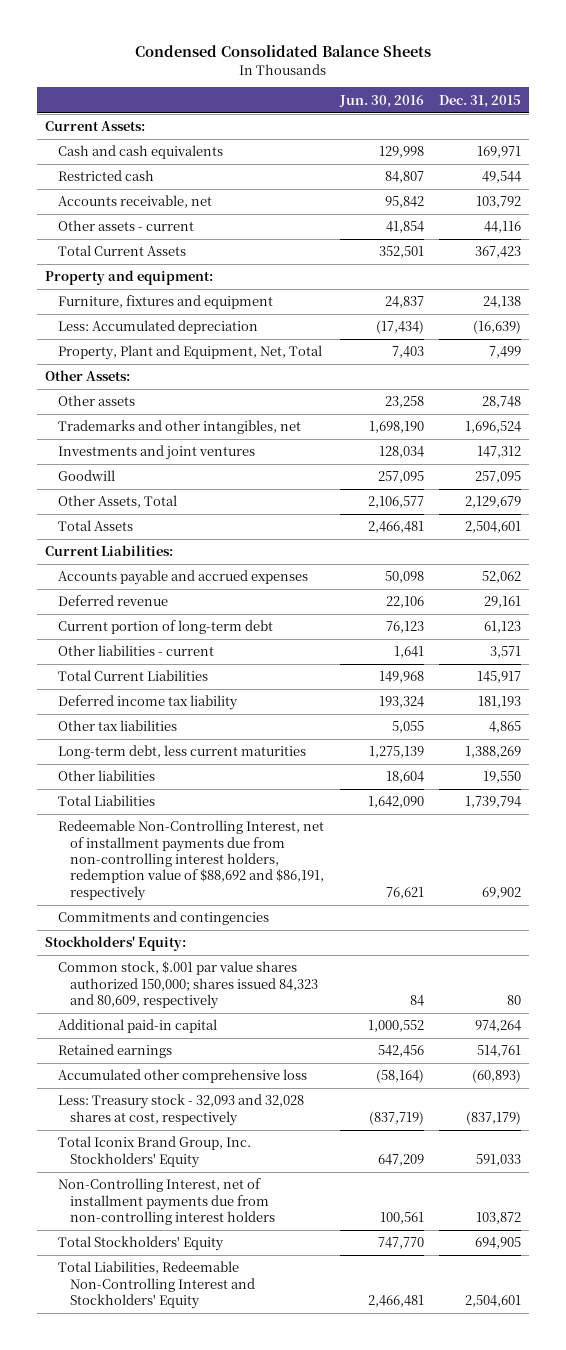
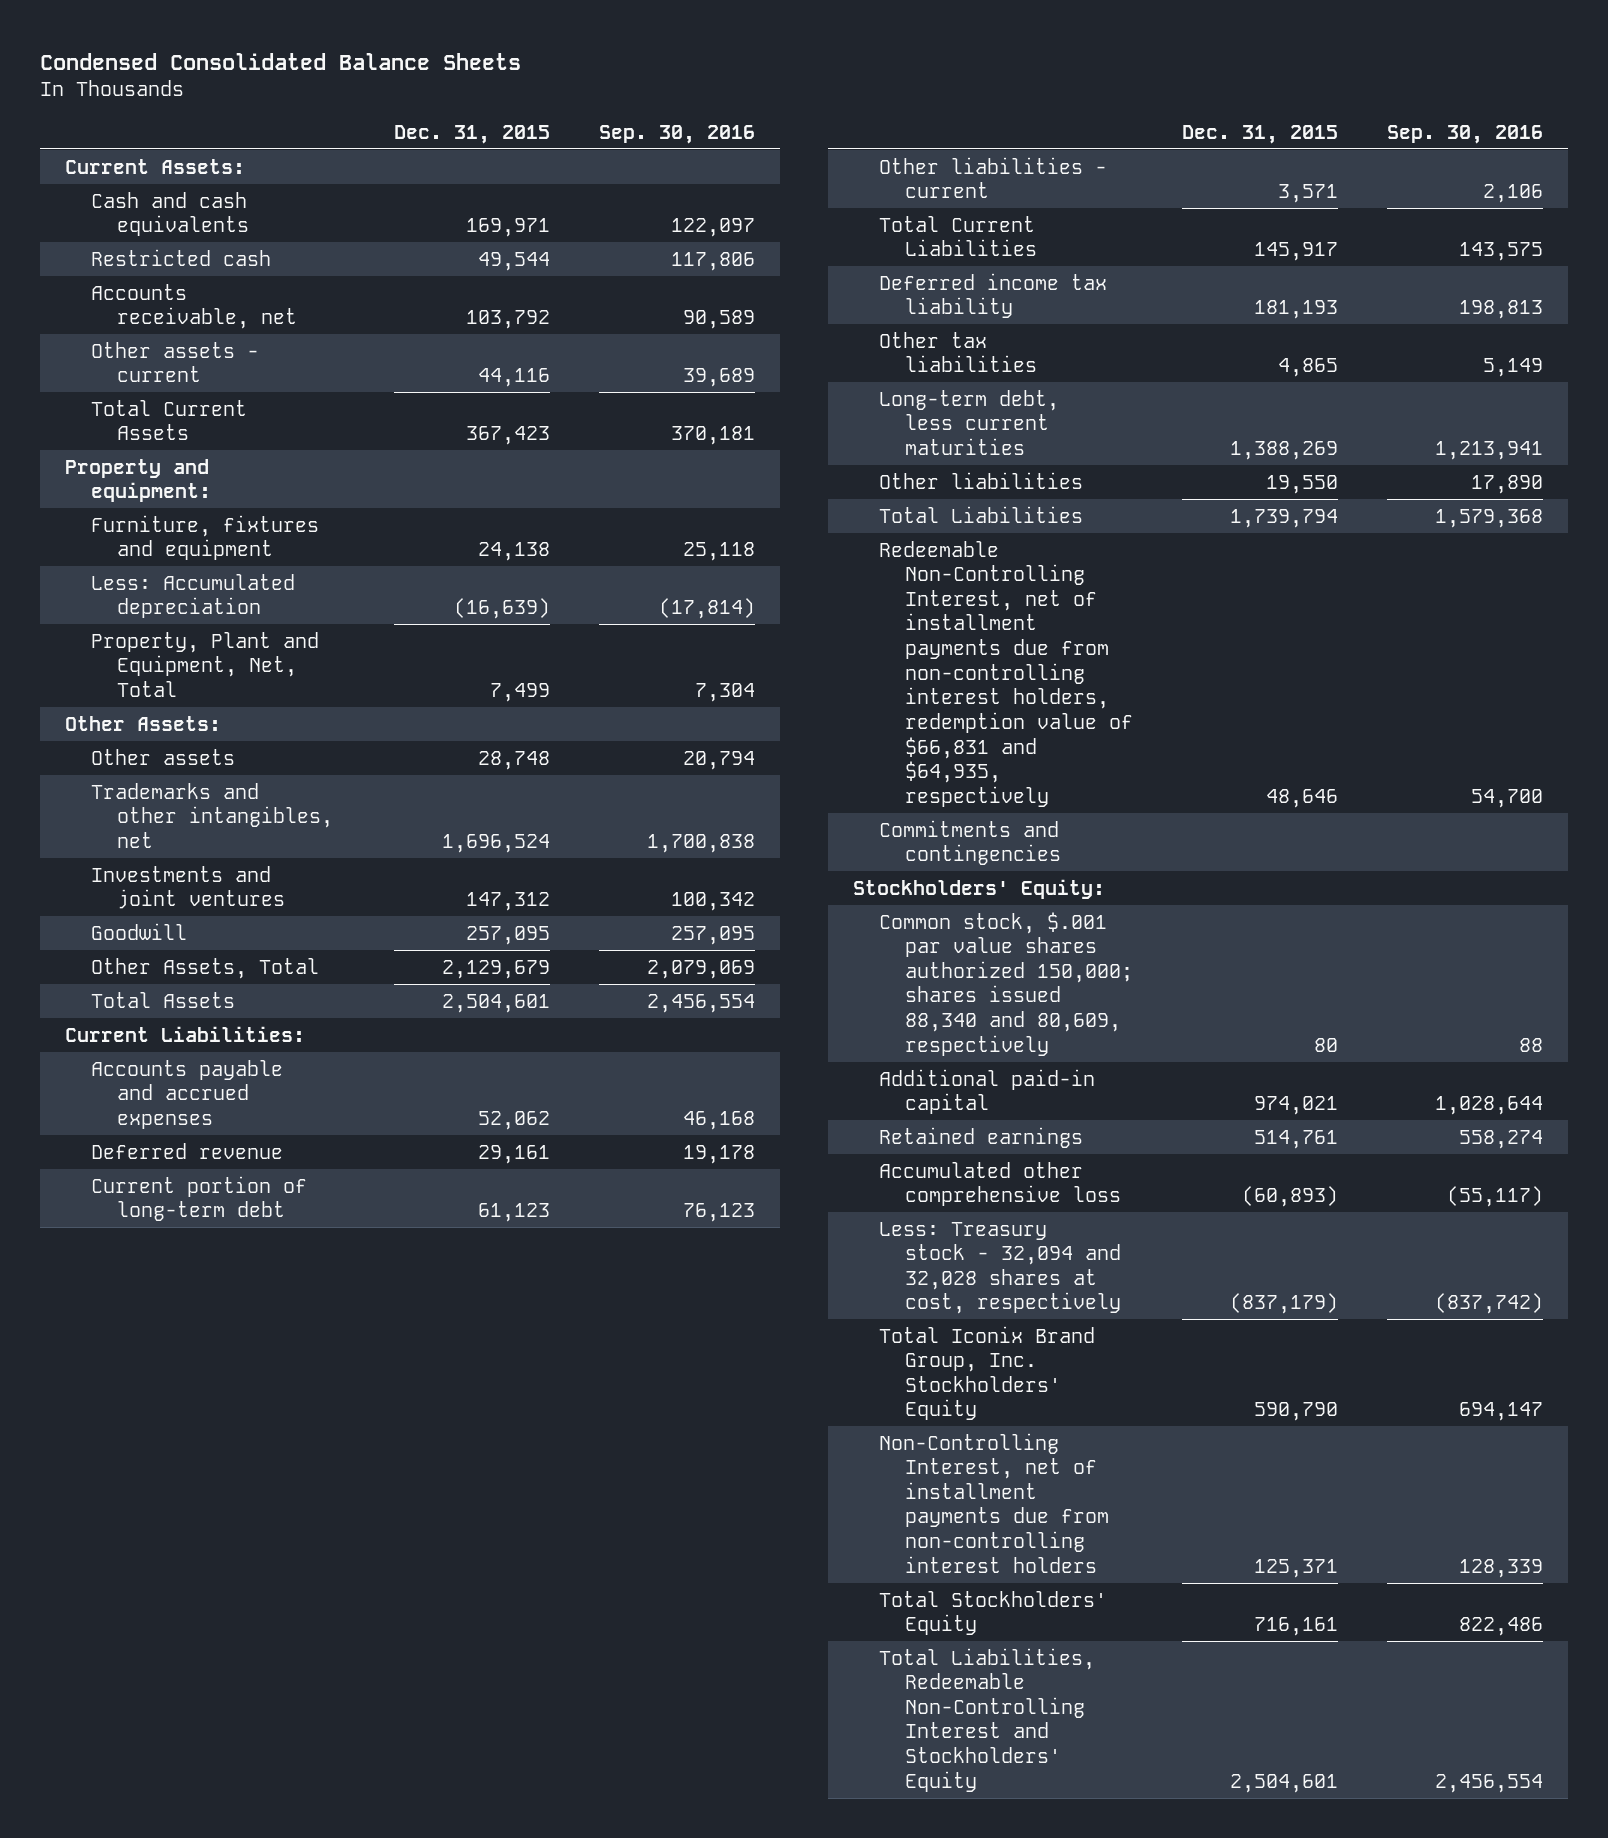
[338,94,424,108] Jun. 30, 2016 -> none
none -> [599,124,756,144] Sep. 30, 2016
[57,820,325,901] Redeemable Non-Controlling Interest, net of installment payments due from non-controlling interest holders, redemption value of $88,692 and $86,191, respectively -> [878,540,1133,807] Redeemable Non-Controlling Interest, net of installment payments due from non-controlling interest holders, redemption value of $66,831 and $64,935, respectively
[481,886,521,899] 69,902 -> [1266,788,1339,808] 48,646
[57,961,319,1010] Common stock, $.001 par value shares authorized 150,000; shares issued 84,323 and 80,609, respectively -> [878,911,1133,1056] Common stock, $.001 par value shares authorized 150,000; shares issued 88,340 and 80,609, respectively
[474,1020,521,1033] 974,264 -> [1254,1096,1339,1116] 974,021
[57,1094,304,1126] Less: Treasury stock - 32,093 and 32,028 shares at cost, respectively -> [878,1221,1121,1315] Less: Treasury stock - 32,094 and 32,028 shares at cost, respectively
[475,1153,521,1166] 591,033 -> [1254,1402,1339,1422] 590,790
[475,1212,521,1225] 103,872 -> [1254,1558,1339,1578] 125,371
[474,1237,521,1250] 694,905 -> [1254,1617,1339,1637] 716,161

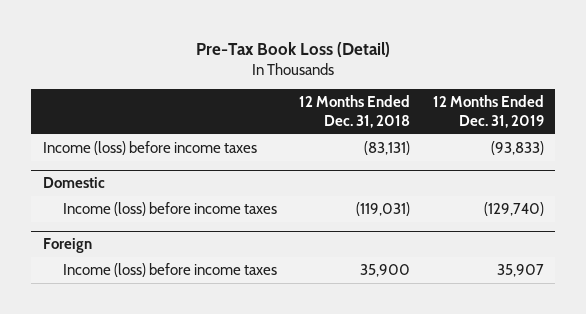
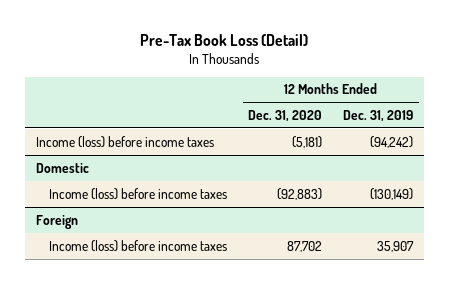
[299,95,411,129] 12 Months Ended Dec. 31, 2018 -> none
none -> [248,110,323,123] Dec. 31, 2020
[490,140,544,155] (93,833) -> [370,135,414,148] (94,242)
[483,201,544,216] (129,740) -> [370,187,414,200] (130,149)

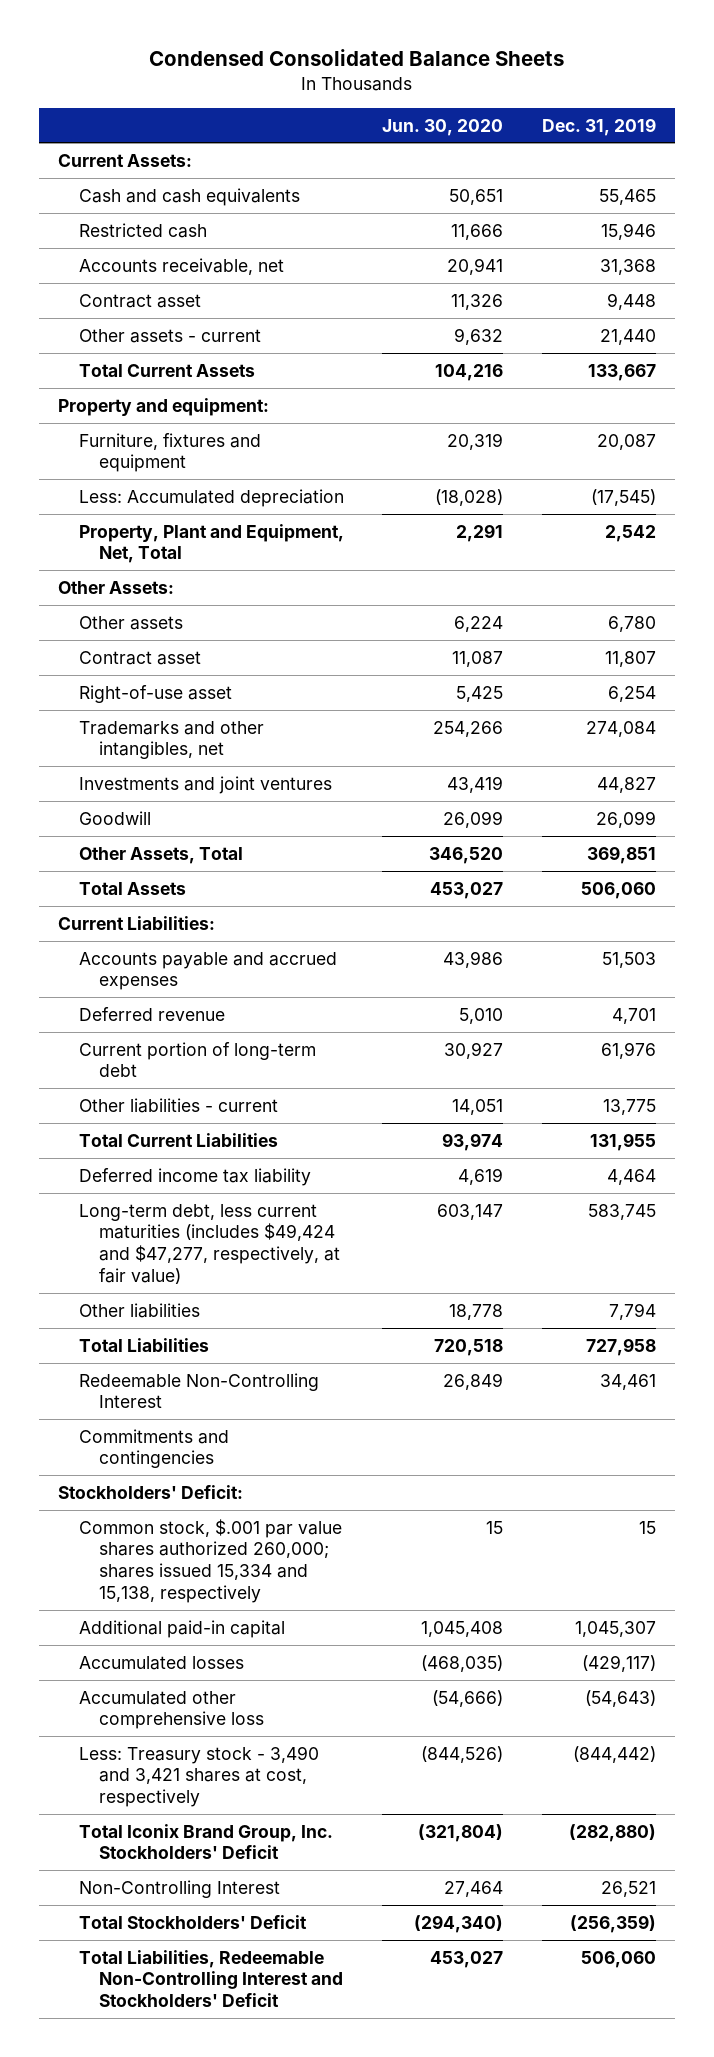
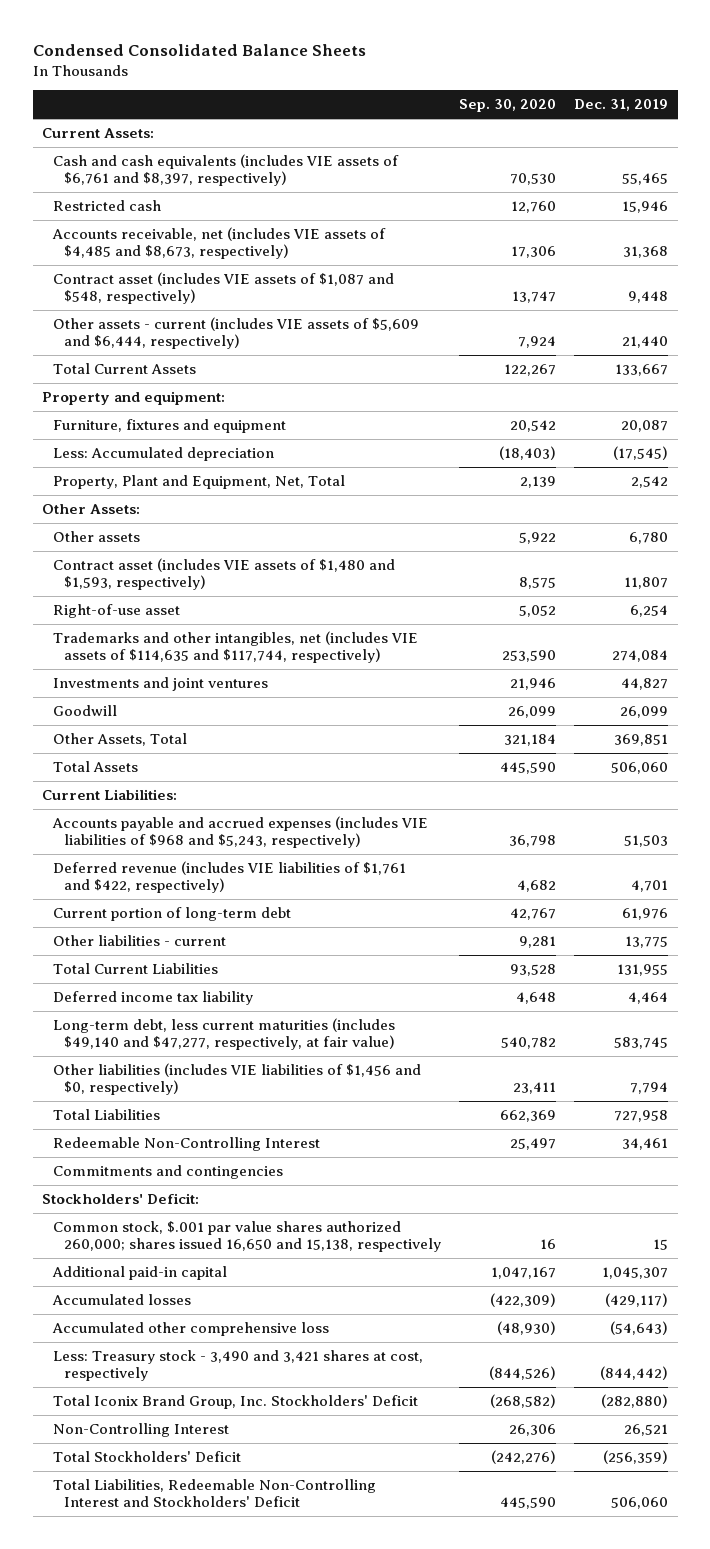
[382,118,504,136] Jun. 30, 2020 -> none
none -> [459,99,557,113] Sep. 30, 2020
[78,187,300,206] Cash and cash equivalents -> [52,154,399,187] Cash and cash equivalents (includes VIE assets of $6,761 and $8,397, respectively)
[78,257,284,275] Accounts receivable, net -> [51,227,386,260] Accounts receivable, net (includes VIE assets of $4,485 and $8,673, respectively)
[78,293,201,308] Contract asset -> [52,272,394,305] Contract asset (includes VIE assets of $1,087 and $548, respectively)
[78,328,261,343] Other assets - current -> [52,317,419,350] Other assets - current (includes VIE assets of $5,609 and $6,444, respectively)
[78,650,201,665] Contract asset -> [52,558,395,591] Contract asset (includes VIE assets of $1,480 and $1,593, respectively)
[78,720,264,760] Trademarks and other intangibles, net -> [52,631,418,664] Trademarks and other intangibles, net (includes VIE assets of $114,635 and $117,744, respectively)
[78,951,337,991] Accounts payable and accrued expenses -> [51,816,428,849] Accounts payable and accrued expenses (includes VIE liabilities of $968 and $5,243, respectively)
[78,1006,225,1021] Deferred revenue -> [52,861,406,894] Deferred revenue (includes VIE liabilities of $1,761 and $422, respectively)
[78,1203,341,1284] Long-term debt, less current maturities (includes $49,424 and $47,277, respectively, at fair value) -> [52,1018,395,1051] Long-term debt, less current maturities (includes $49,140 and $47,277, respectively, at fair value)
[78,1302,200,1318] Other liabilities -> [52,1063,421,1096] Other liabilities (includes VIE liabilities of $1,456 and $0, respectively)
[78,1518,342,1603] Common stock, $.001 par value shares authorized 260,000; shares issued 15,334 and 15,138, respectively -> [52,1221,441,1253] Common stock, $.001 par value shares authorized 260,000; shares issued 16,650 and 15,138, respectively

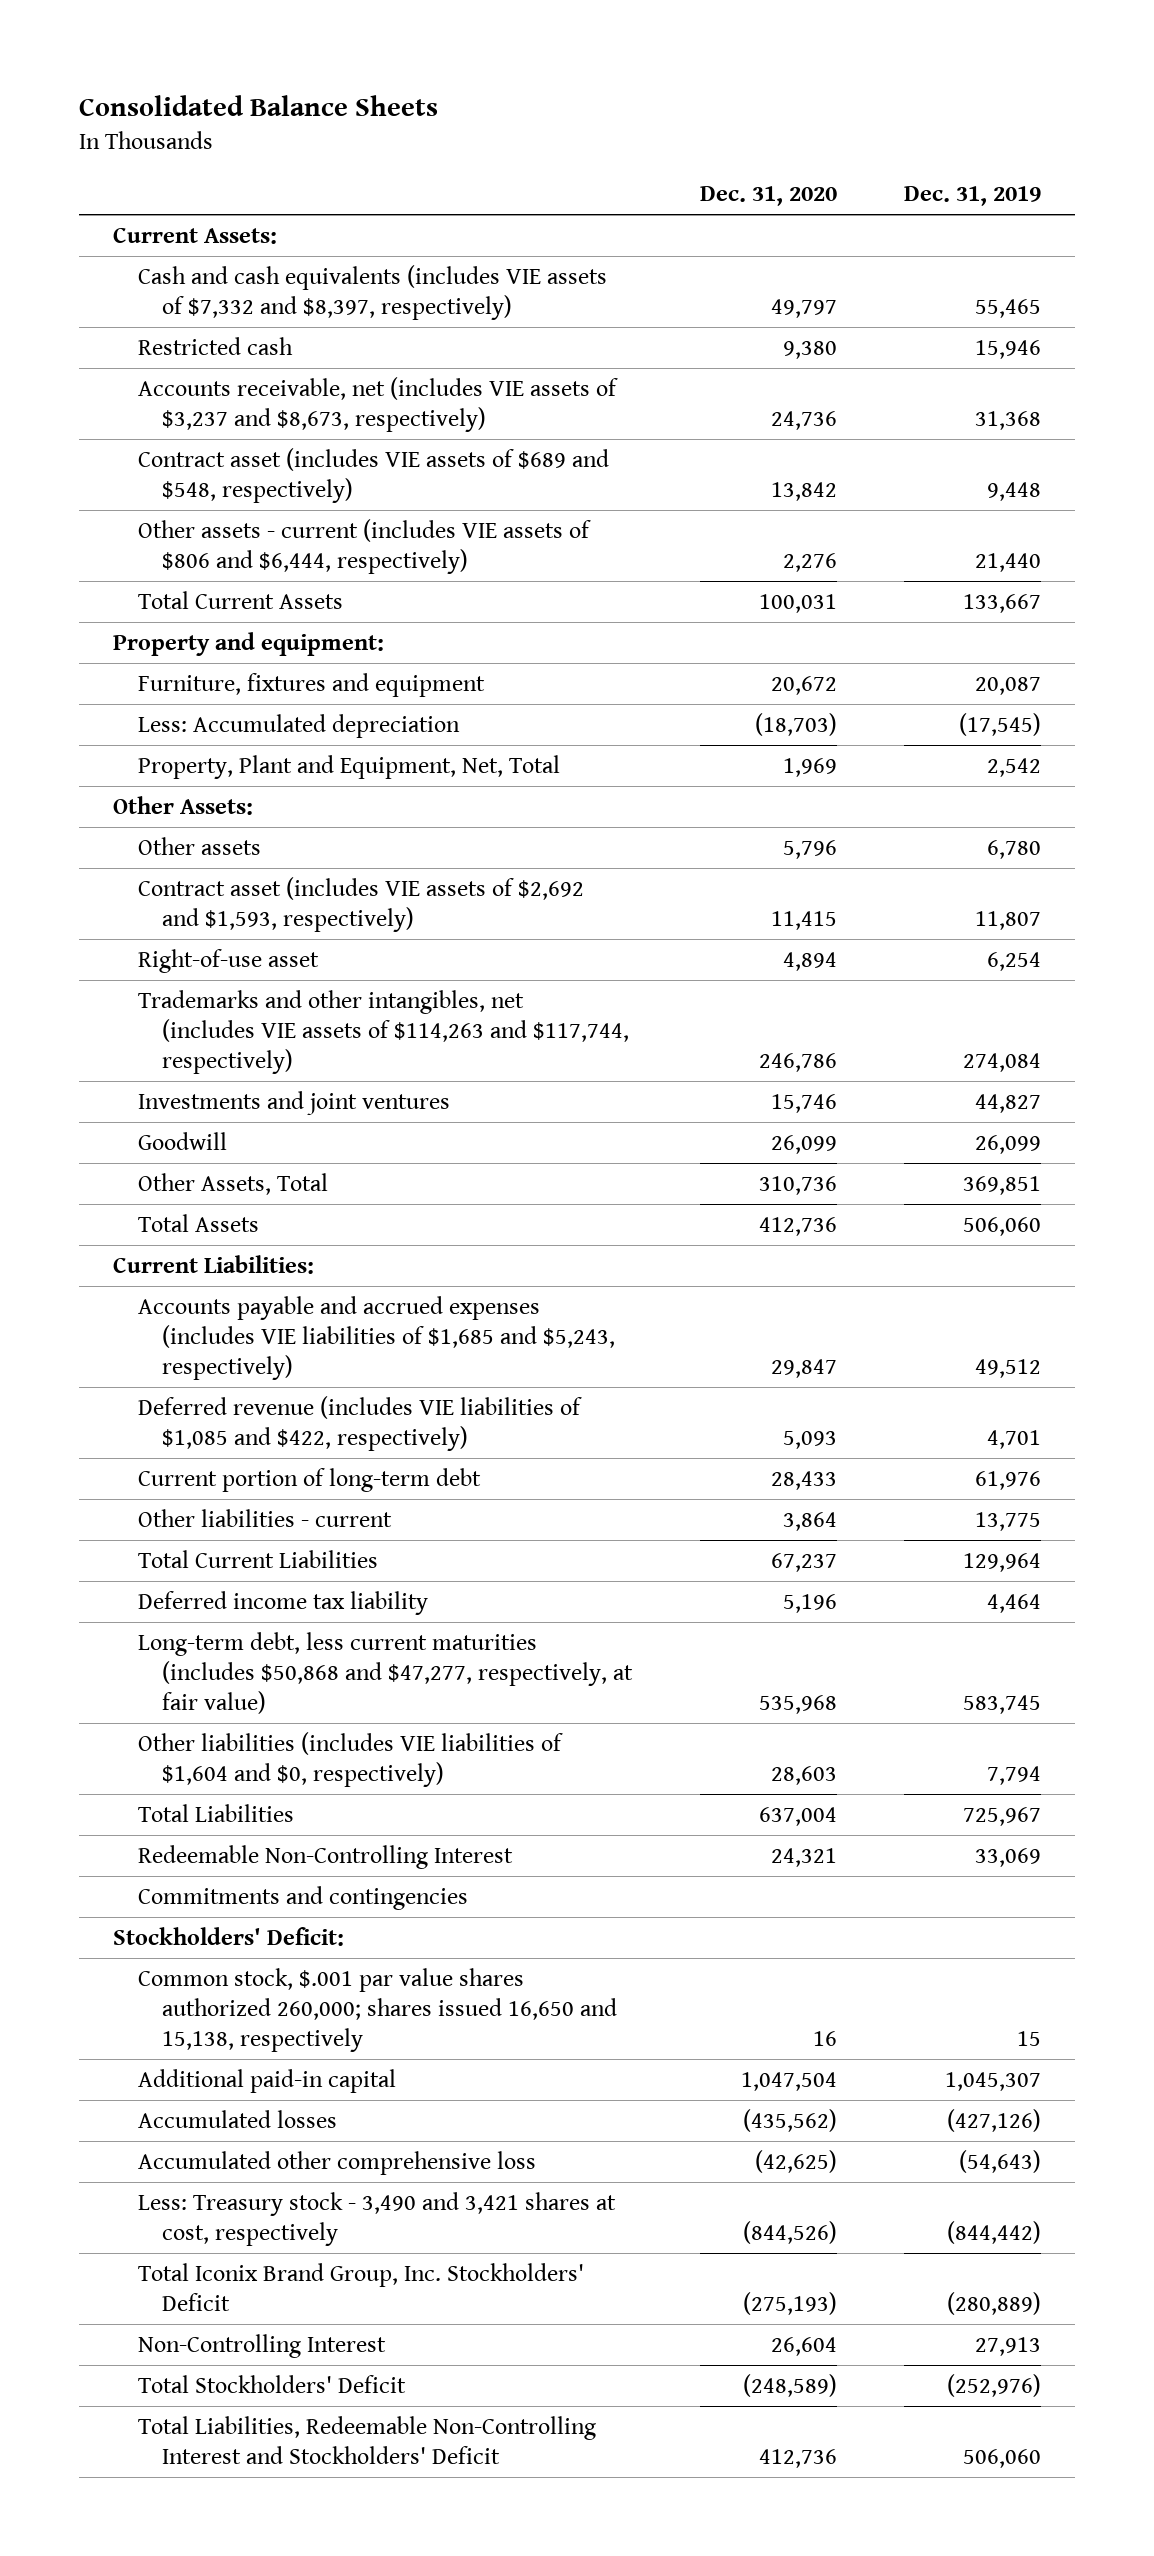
[32,43,366,56] Condensed Consolidated Balance Sheets -> [79,95,439,117] Consolidated Balance Sheets
[459,99,557,113] Sep. 30, 2020 -> none
none -> [699,186,837,207] Dec. 31, 2020
[52,154,399,187] Cash and cash equivalents (includes VIE assets of $6,761 and $8,397, respectively) -> [137,265,607,320] Cash and cash equivalents (includes VIE assets of $7,332 and $8,397, respectively)
[51,227,386,260] Accounts receivable, net (includes VIE assets of $4,485 and $8,673, respectively) -> [137,377,618,432] Accounts receivable, net (includes VIE assets of $3,237 and $8,673, respectively)
[52,272,394,305] Contract asset (includes VIE assets of $1,087 and $548, respectively) -> [137,448,609,503] Contract asset (includes VIE assets of $689 and $548, respectively)
[52,317,419,350] Other assets - current (includes VIE assets of $5,609 and $6,444, respectively) -> [137,519,591,574] Other assets - current (includes VIE assets of $806 and $6,444, respectively)
[52,558,395,591] Contract asset (includes VIE assets of $1,480 and $1,593, respectively) -> [137,877,584,932] Contract asset (includes VIE assets of $2,692 and $1,593, respectively)
[52,631,418,664] Trademarks and other intangibles, net (includes VIE assets of $114,635 and $117,744, respectively) -> [137,990,630,1074] Trademarks and other intangibles, net (includes VIE assets of $114,263 and $117,744, respectively)
[51,816,428,849] Accounts payable and accrued expenses (includes VIE liabilities of $968 and $5,243, respectively) -> [137,1296,616,1380] Accounts payable and accrued expenses (includes VIE liabilities of $1,685 and $5,243, respectively)
[624,835,669,848] 51,503 -> [975,1358,1042,1378] 49,512
[52,861,406,894] Deferred revenue (includes VIE liabilities of $1,761 and $422, respectively) -> [137,1396,582,1451] Deferred revenue (includes VIE liabilities of $1,085 and $422, respectively)
[617,964,669,977] 131,955 -> [963,1553,1042,1573] 129,964
[52,1018,395,1051] Long-term debt, less current maturities (includes $49,140 and $47,277, respectively, at fair value) -> [137,1632,634,1714] Long-term debt, less current maturities (includes $50,868 and $47,277, respectively, at fair value)
[52,1063,421,1096] Other liabilities (includes VIE liabilities of $1,456 and $0, respectively) -> [137,1732,563,1787] Other liabilities (includes VIE liabilities of $1,604 and $0, respectively)
[614,1110,669,1123] 727,958 -> [963,1807,1042,1827] 725,967
[622,1138,669,1151] 34,461 -> [975,1848,1042,1868] 33,069
[605,1293,669,1308] (429,117) -> [947,2109,1042,2133] (427,126)
[601,1394,669,1409] (282,880) -> [947,2291,1042,2315] (280,889)
[624,1424,669,1437] 26,521 -> [975,2337,1042,2357] 27,913
[603,1450,669,1465] (256,359) -> [947,2374,1042,2398] (252,976)

